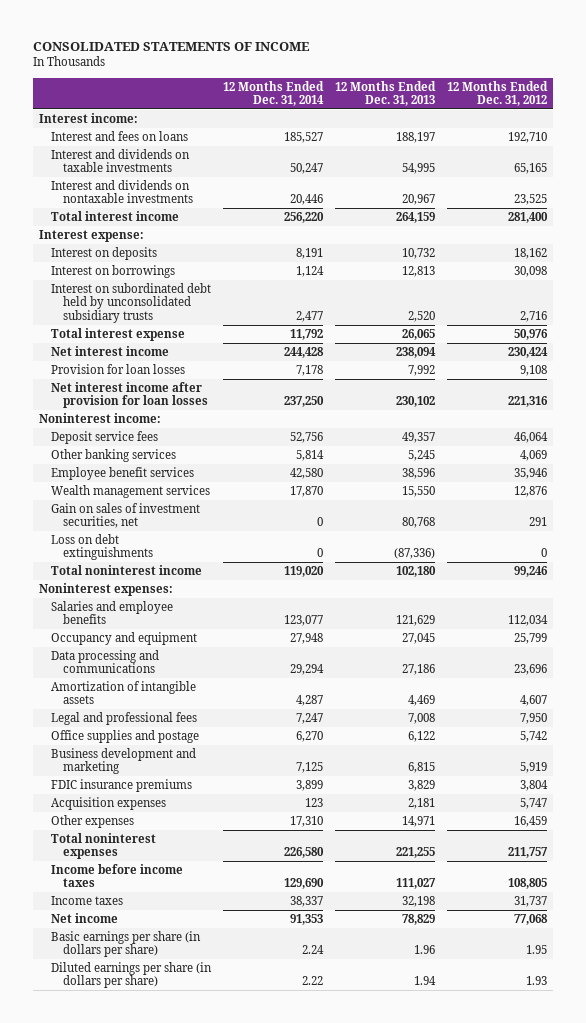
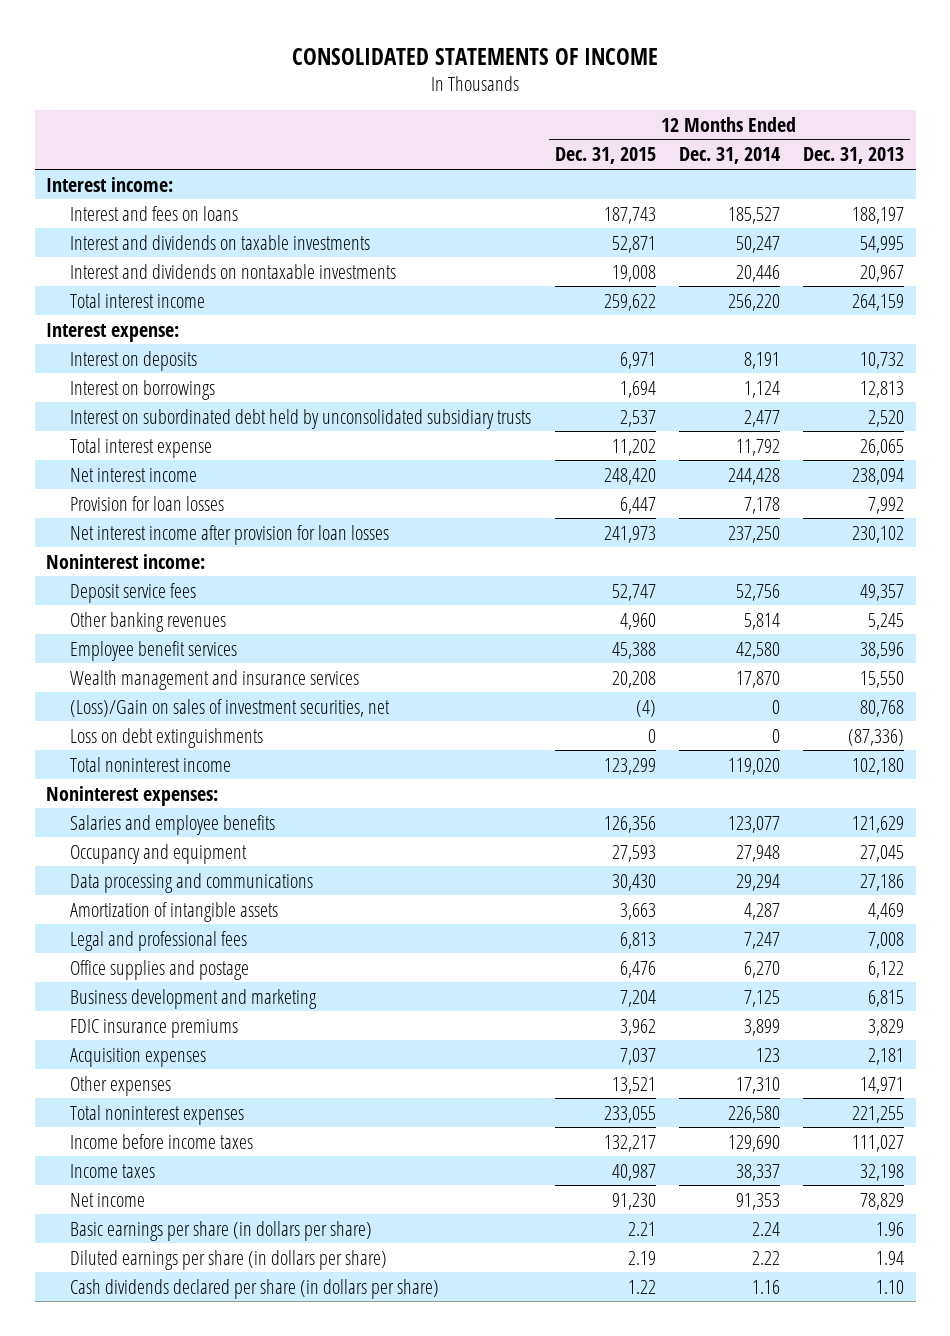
[447,80,549,107] 12 Months Ended Dec. 31, 2012 -> none
none -> [554,147,656,165] Dec. 31, 2015
[51,448,177,462] Other banking services -> [70,611,227,632] Other banking revenues
[51,484,211,498] Wealth management services -> [70,669,360,690] Wealth management and insurance services
[51,502,201,529] Gain on sales of investment securities, net -> [70,698,391,717] (Loss)/Gain on sales of investment securities, net
none -> [70,1278,440,1299] Cash dividends declared per share (in dollars per share)

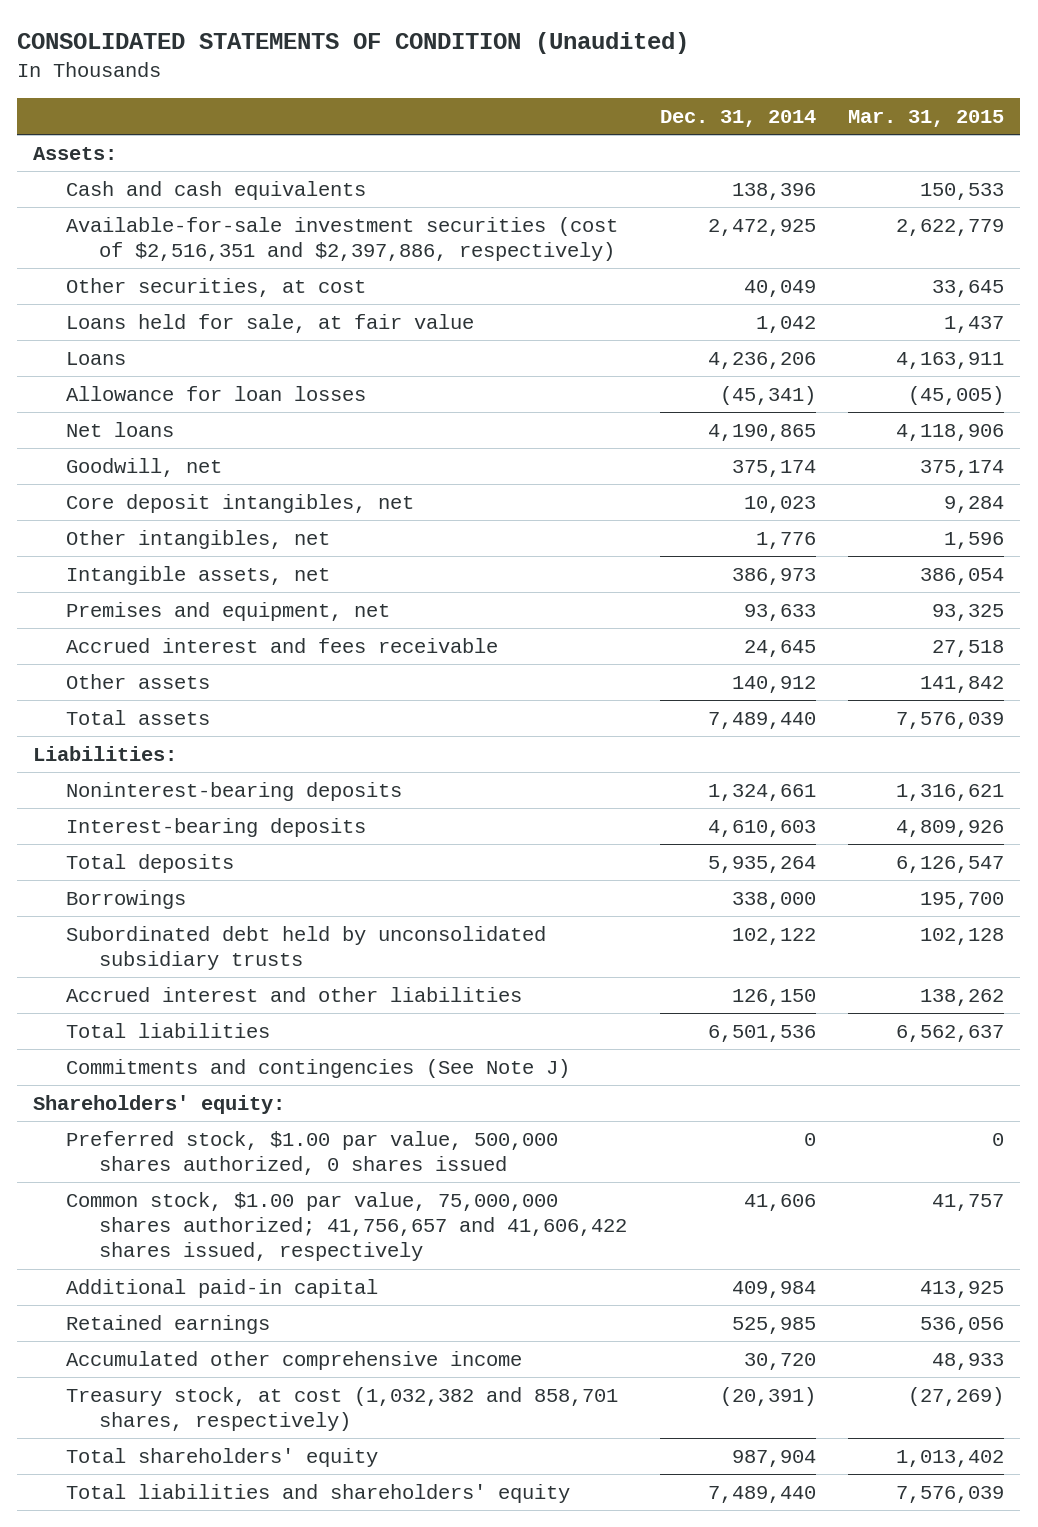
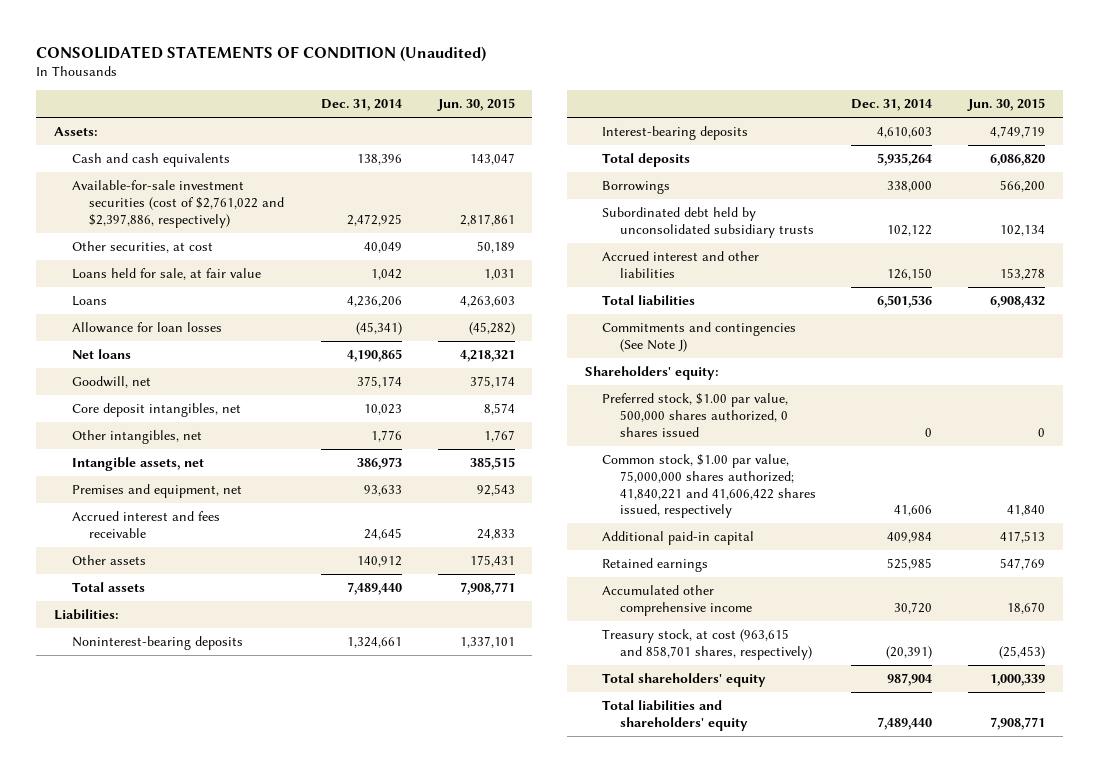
[848,109,1005,127] Mar. 31, 2015 -> none
none -> [436,98,515,112] Jun. 30, 2015
[66,216,619,262] Available-for-sale investment securities (cost of $2,516,351 and $2,397,886, respectively) -> [71,180,284,228] Available-for-sale investment securities (cost of $2,761,022 and $2,397,886, respectively)
[66,1191,628,1262] Common stock, $1.00 par value, 75,000,000 shares authorized; 41,756,657 and 41,606,422 shares issued, respectively -> [602,454,816,519] Common stock, $1.00 par value, 75,000,000 shares authorized; 41,840,221 and 41,606,422 shares issued, respectively
[66,1386,619,1432] Treasury stock, at cost (1,032,382 and 858,701 shares, respectively) -> [602,629,812,660] Treasury stock, at cost (963,615 and 858,701 shares, respectively)

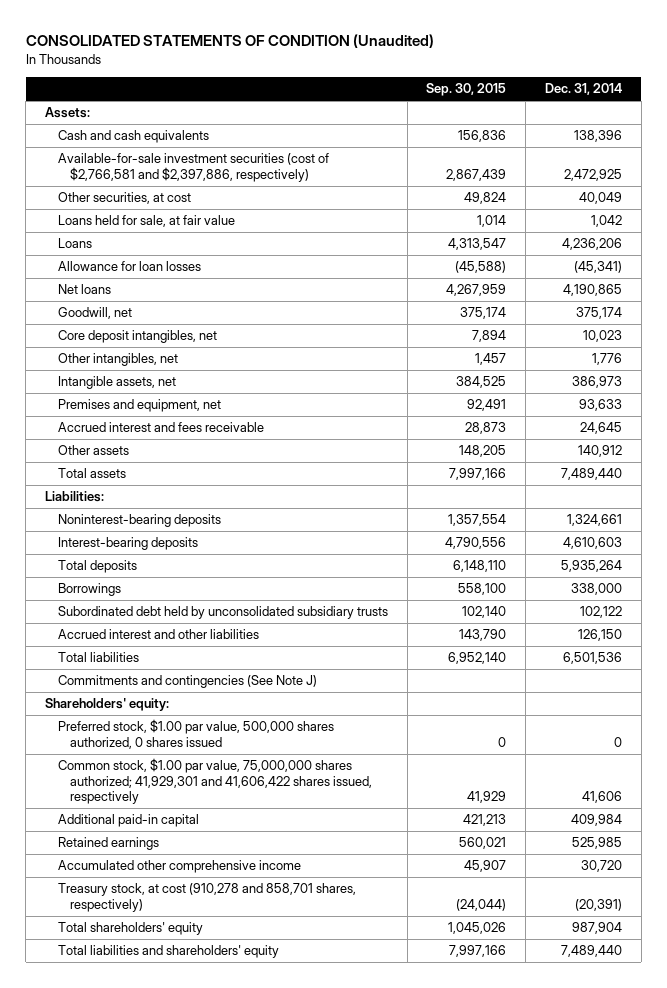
[436,98,515,112] Jun. 30, 2015 -> none
none -> [426,83,507,97] Sep. 30, 2015
[71,180,284,228] Available-for-sale investment securities (cost of $2,761,022 and $2,397,886, respectively) -> [57,153,329,182] Available-for-sale investment securities (cost of $2,766,581 and $2,397,886, respectively)
[602,454,816,519] Common stock, $1.00 par value, 75,000,000 shares authorized; 41,840,221 and 41,606,422 shares issued, respectively -> [57,758,373,804] Common stock, $1.00 par value, 75,000,000 shares authorized; 41,929,301 and 41,606,422 shares issued, respectively
[602,629,812,660] Treasury stock, at cost (963,615 and 858,701 shares, respectively) -> [57,883,356,912] Treasury stock, at cost (910,278 and 858,701 shares, respectively)

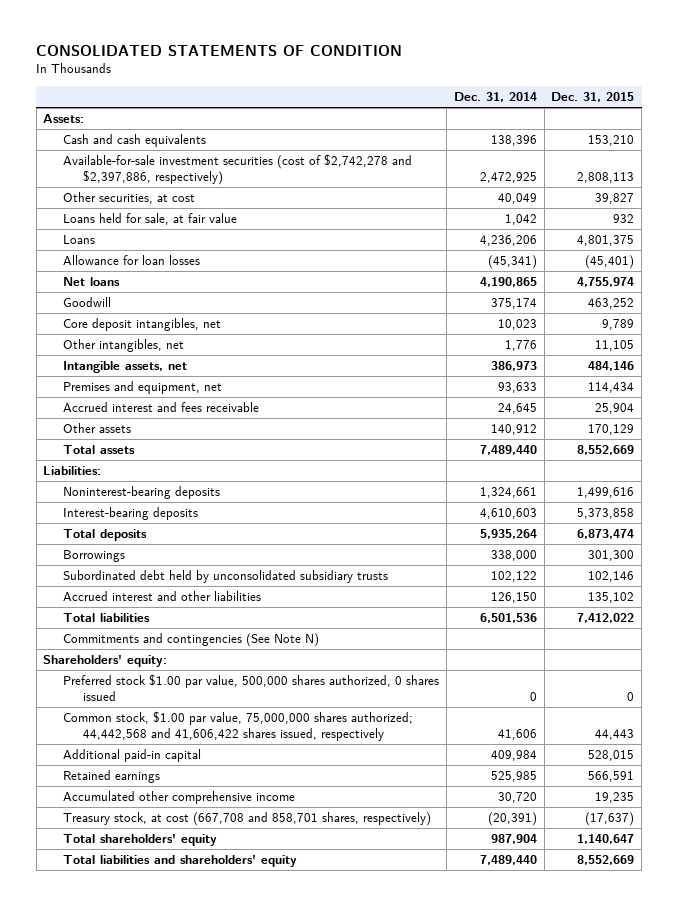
[25,34,434,49] CONSOLIDATED STATEMENTS OF CONDITION (Unaudited) -> [36,45,403,57] CONSOLIDATED STATEMENTS OF CONDITION
[426,83,507,97] Sep. 30, 2015 -> none
none -> [551,92,635,103] Dec. 31, 2015
[57,153,329,182] Available-for-sale investment securities (cost of $2,766,581 and $2,397,886, respectively) -> [63,153,413,185] Available-for-sale investment securities (cost of $2,742,278 and $2,397,886, respectively)
[57,307,132,320] Goodwill, net -> [63,296,112,307] Goodwill
[57,675,317,689] Commitments and contingencies (See Note J) -> [63,632,320,647] Commitments and contingencies (See Note N)
[57,719,334,749] Preferred stock, $1.00 par value, 500,000 shares authorized, 0 shares issued -> [63,673,440,701] Preferred stock $1.00 par value, 500,000 shares authorized, 0 shares issued
[57,758,373,804] Common stock, $1.00 par value, 75,000,000 shares authorized; 41,929,301 and 41,606,422 shares issued, respectively -> [63,710,414,741] Common stock, $1.00 par value, 75,000,000 shares authorized; 44,442,568 and 41,606,422 shares issued, respectively
[57,883,356,912] Treasury stock, at cost (910,278 and 858,701 shares, respectively) -> [63,811,432,826] Treasury stock, at cost (667,708 and 858,701 shares, respectively)

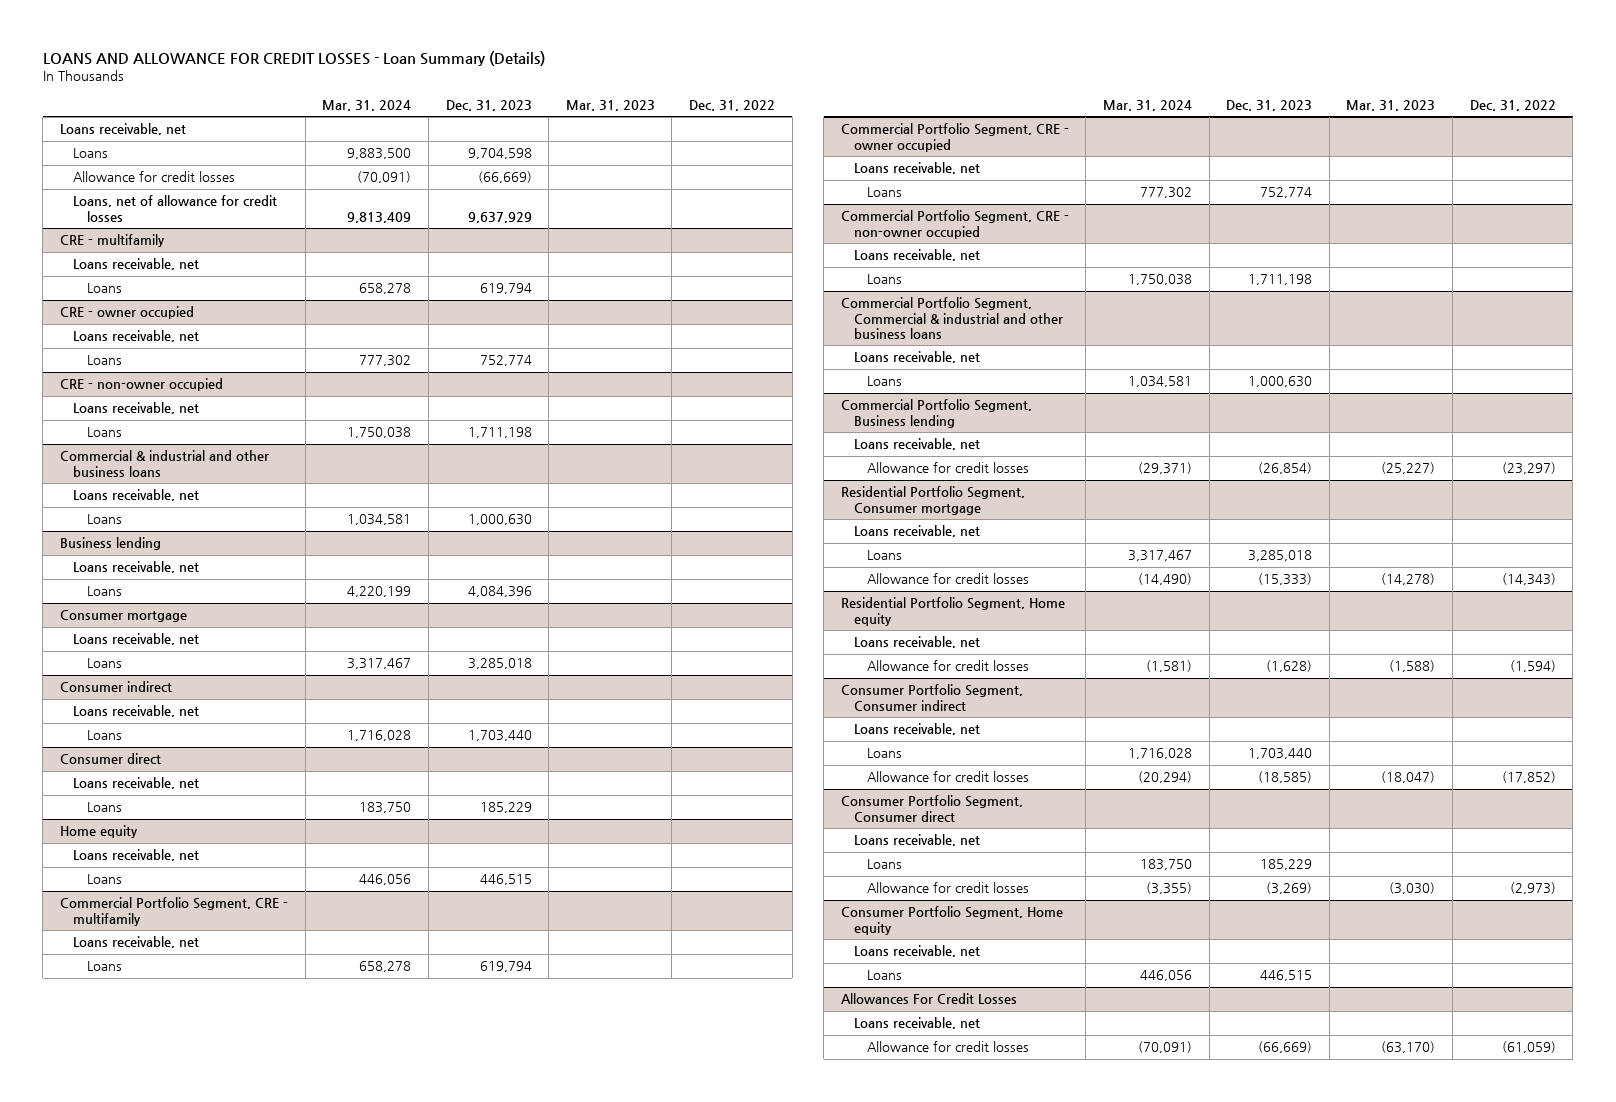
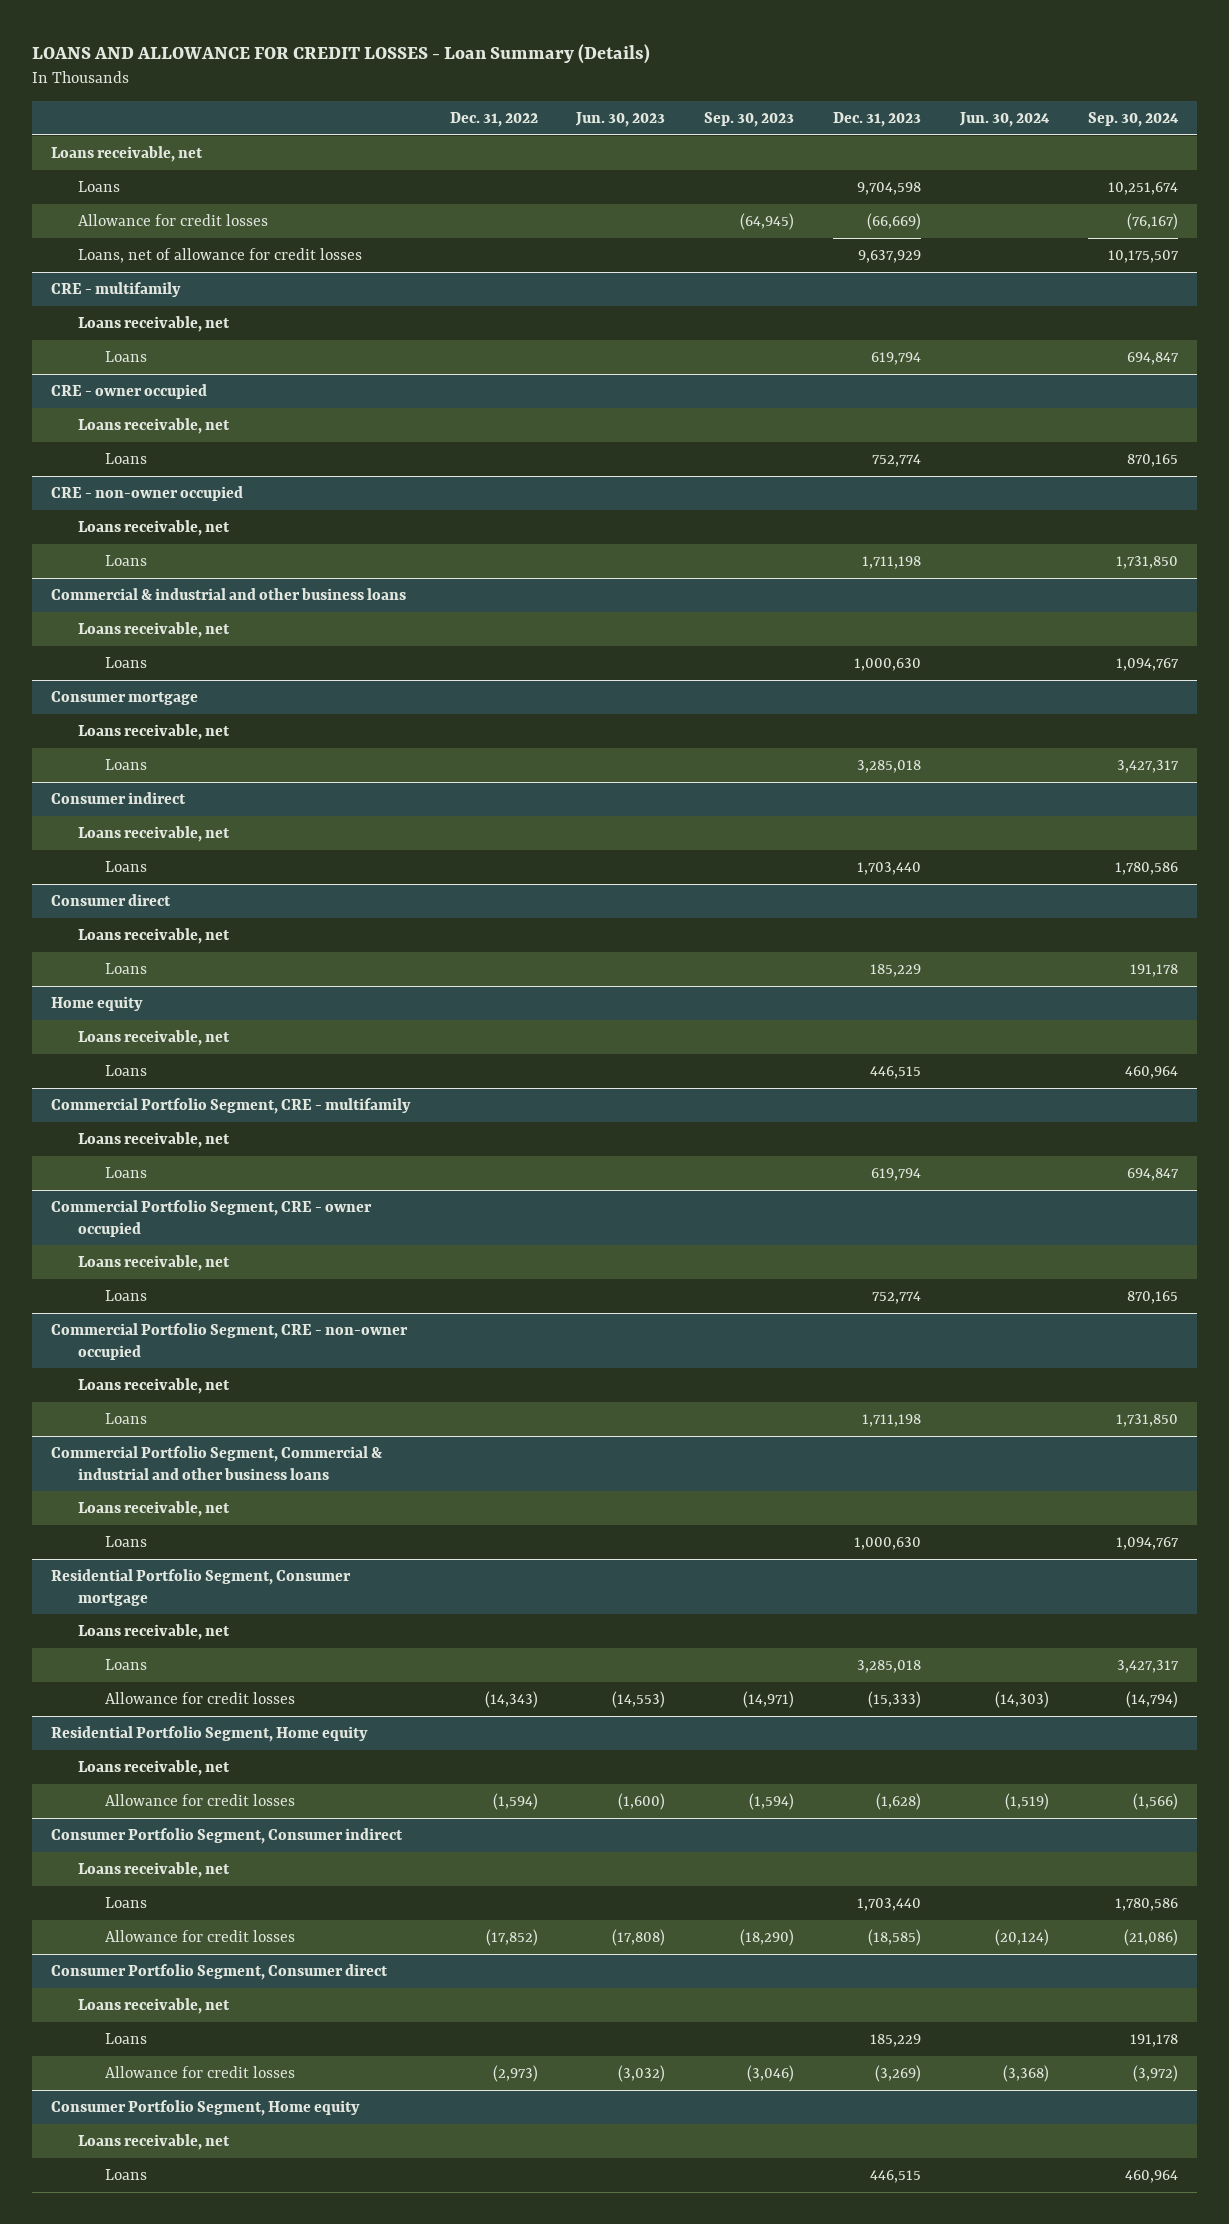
[322,99,412,111] Mar. 31, 2024 -> none
[565,99,655,111] Mar. 31, 2023 -> none
none -> [575,111,666,127] Jun. 30, 2023
none -> [704,111,795,127] Sep. 30, 2023
none -> [958,111,1050,127] Jun. 30, 2024
none -> [1087,111,1179,127] Sep. 30, 2024
[60,537,162,551] Business lending -> none
[73,561,200,574] Loans receivable, net -> none
[86,586,122,597] Loans -> none
[840,399,1032,428] Commercial Portfolio Segment, Business lending -> none
[854,438,981,451] Loans receivable, net -> none
[867,462,1030,474] Allowance for credit losses -> none
[840,993,1017,1005] Allowances For Credit Losses -> none
[854,1017,981,1030] Loans receivable, net -> none
[867,1041,1030,1053] Allowance for credit losses -> none

